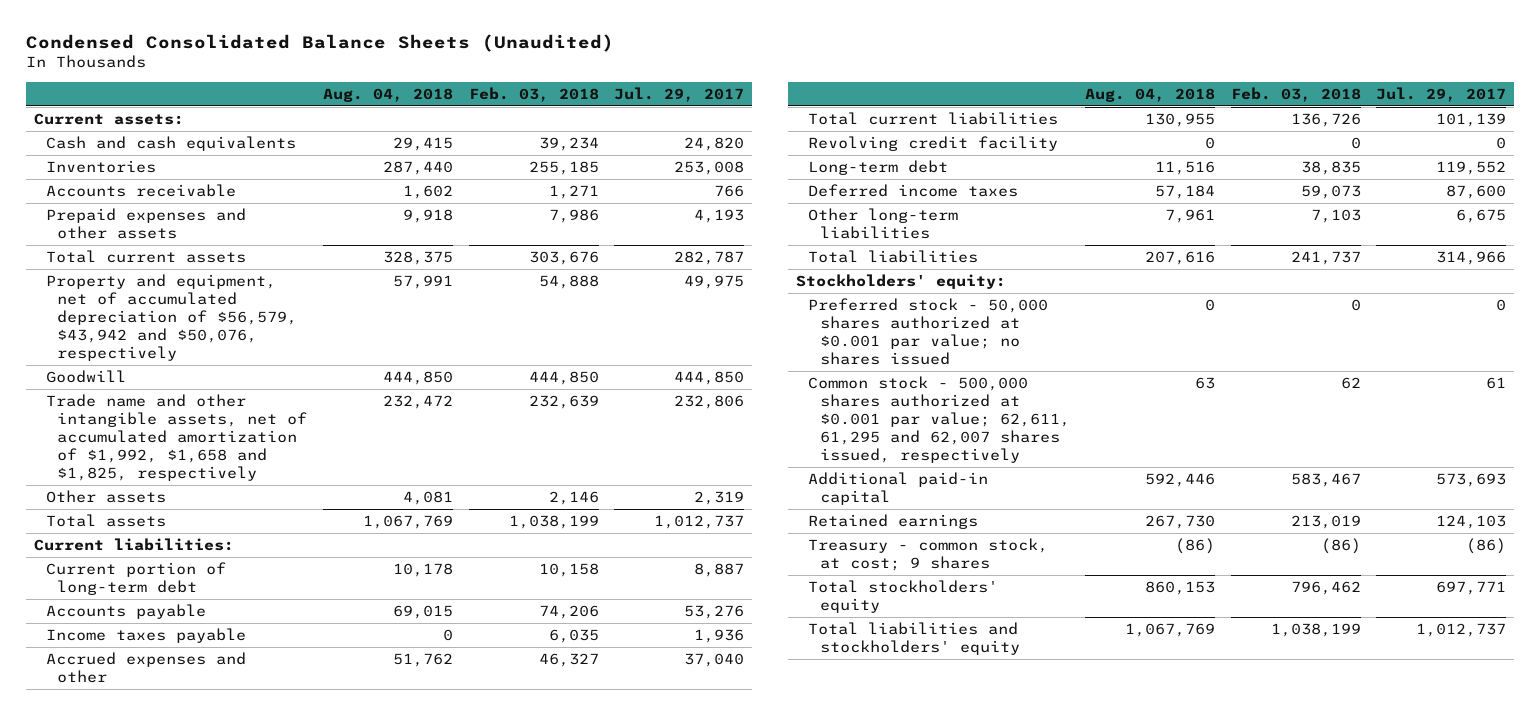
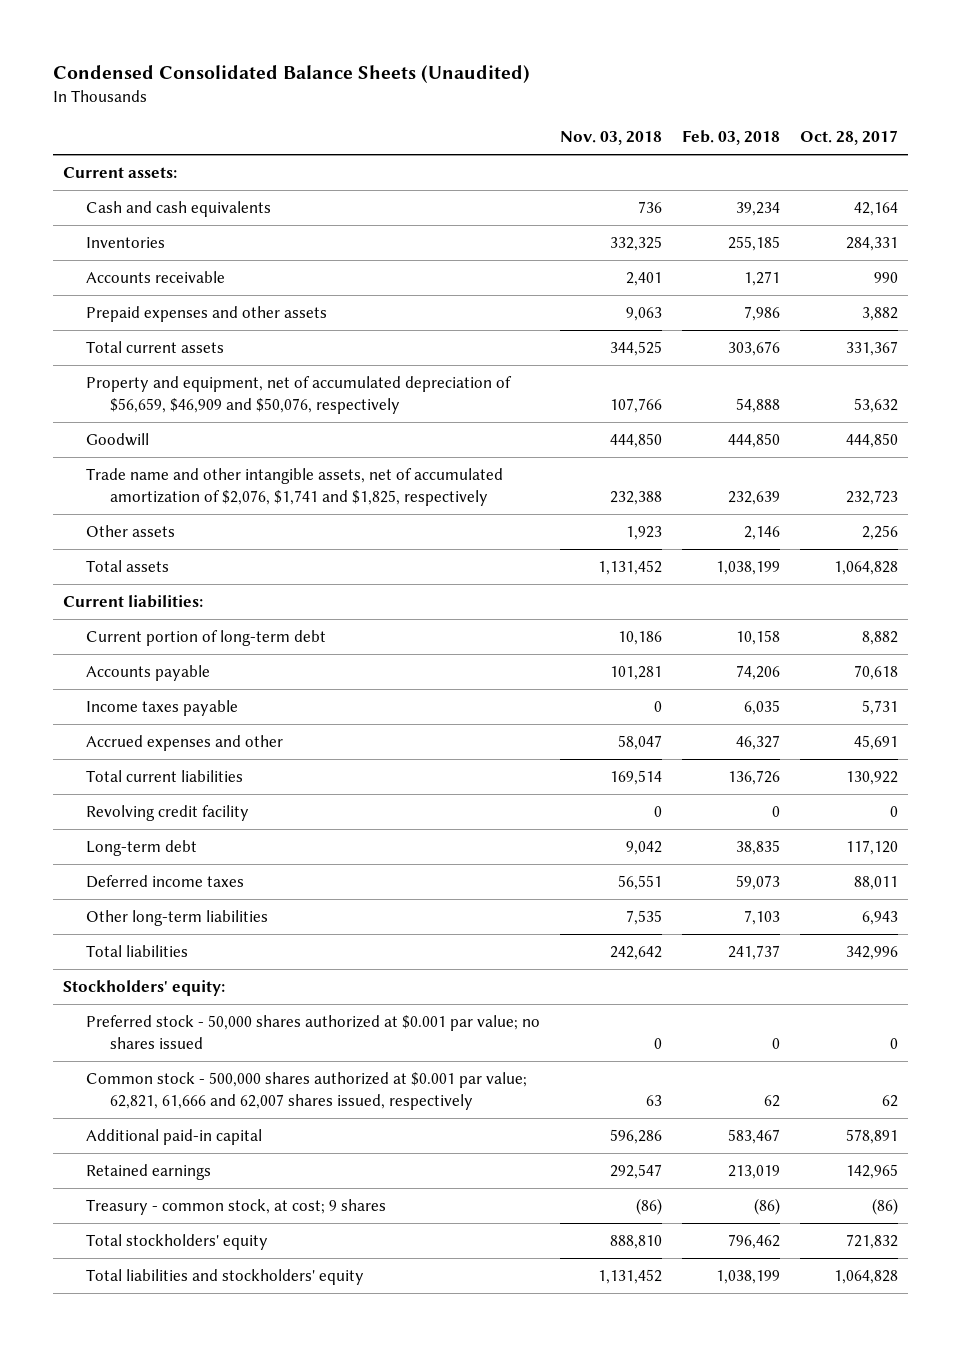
[323,87,454,102] Aug. 04, 2018 -> none
[614,86,745,102] Jul. 29, 2017 -> none
none -> [560,131,663,146] Nov. 03, 2018
none -> [799,130,898,146] Oct. 28, 2017
[45,273,298,361] Property and equipment, net of accumulated depreciation of $56,579, $43,942 and $50,076, respectively -> [86,376,513,414] Property and equipment, net of accumulated depreciation of $56,659, $46,909 and $50,076, respectively
[45,393,308,481] Trade name and other intangible assets, net of accumulated amortization of $1,992, $1,658 and $1,825, respectively -> [86,468,504,506] Trade name and other intangible assets, net of accumulated amortization of $2,076, $1,741 and $1,825, respectively
[807,375,1070,463] Common stock - 500,000 shares authorized at $0.001 par value; 62,611, 61,295 and 62,007 shares issued, respectively -> [86,1072,528,1110] Common stock - 500,000 shares authorized at $0.001 par value; 62,821, 61,666 and 62,007 shares issued, respectively

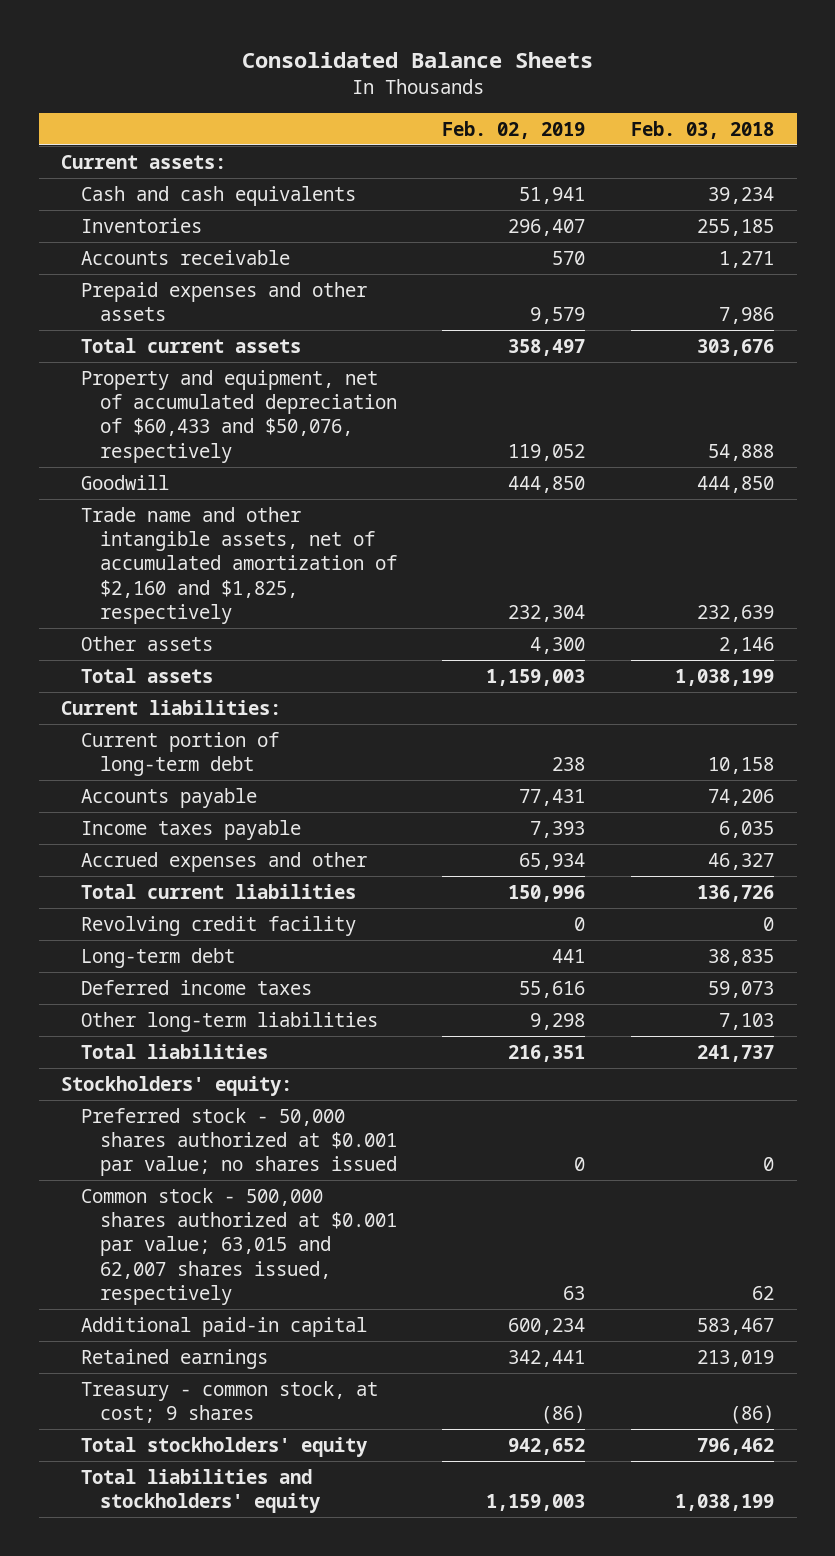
[53,65,531,84] Condensed Consolidated Balance Sheets (Unaudited) -> [241,52,593,69] Consolidated Balance Sheets
[560,131,663,146] Nov. 03, 2018 -> none
[799,130,898,146] Oct. 28, 2017 -> none
none -> [442,120,586,139] Feb. 02, 2019
[86,376,513,414] Property and equipment, net of accumulated depreciation of $56,659, $46,909 and $50,076, respectively -> [80,369,397,463] Property and equipment, net of accumulated depreciation of $60,433 and $50,076, respectively
[86,468,504,506] Trade name and other intangible assets, net of accumulated amortization of $2,076, $1,741 and $1,825, respectively -> [80,506,397,625] Trade name and other intangible assets, net of accumulated amortization of $2,160 and $1,825, respectively
[86,1072,528,1110] Common stock - 500,000 shares authorized at $0.001 par value; 62,821, 61,666 and 62,007 shares issued, respectively -> [80,1187,397,1306] Common stock - 500,000 shares authorized at $0.001 par value; 63,015 and 62,007 shares issued, respectively

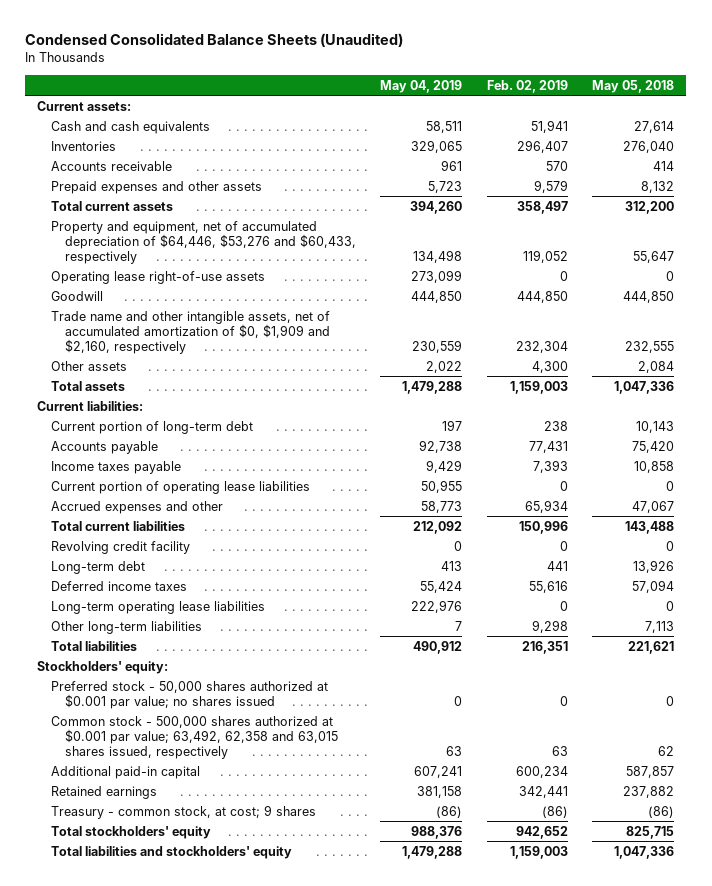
[241,52,593,69] Consolidated Balance Sheets -> [25,32,404,47] Condensed Consolidated Balance Sheets (Unaudited)
[630,120,774,139] Feb. 03, 2018 -> none
none -> [380,79,463,93] May 04, 2019
none -> [592,79,675,93] May 05, 2018
[80,369,397,463] Property and equipment, net of accumulated depreciation of $60,433 and $50,076, respectively -> [50,220,356,264] Property and equipment, net of accumulated depreciation of $64,446, $53,276 and $60,433, respectively
none -> [50,270,265,284] Operating lease right-of-use assets
[80,506,397,625] Trade name and other intangible assets, net of accumulated amortization of $2,160 and $1,825, respectively -> [50,310,330,354] Trade name and other intangible assets, net of accumulated amortization of $0, $1,909 and $2,160, respectively
none -> [50,480,310,494] Current portion of operating lease liabilities
none -> [50,600,265,614] Long-term operating lease liabilities
[80,1187,397,1306] Common stock - 500,000 shares authorized at $0.001 par value; 63,015 and 62,007 shares issued, respectively -> [50,715,338,759] Common stock - 500,000 shares authorized at $0.001 par value; 63,492, 62,358 and 63,015 shares issued, respectively

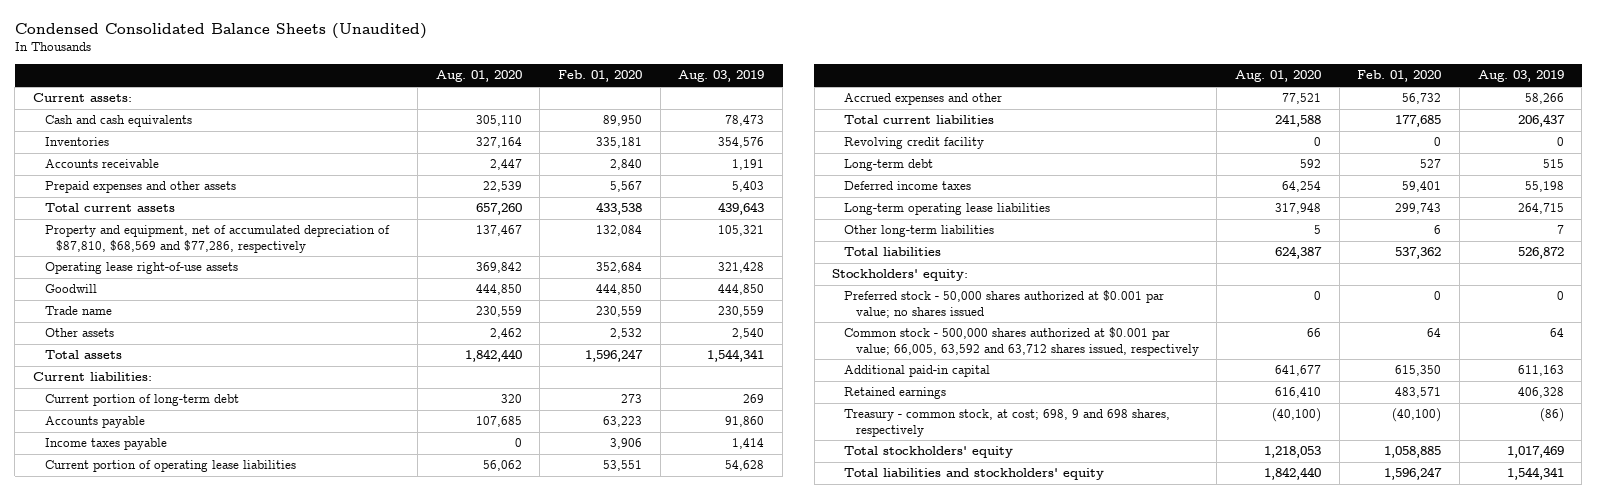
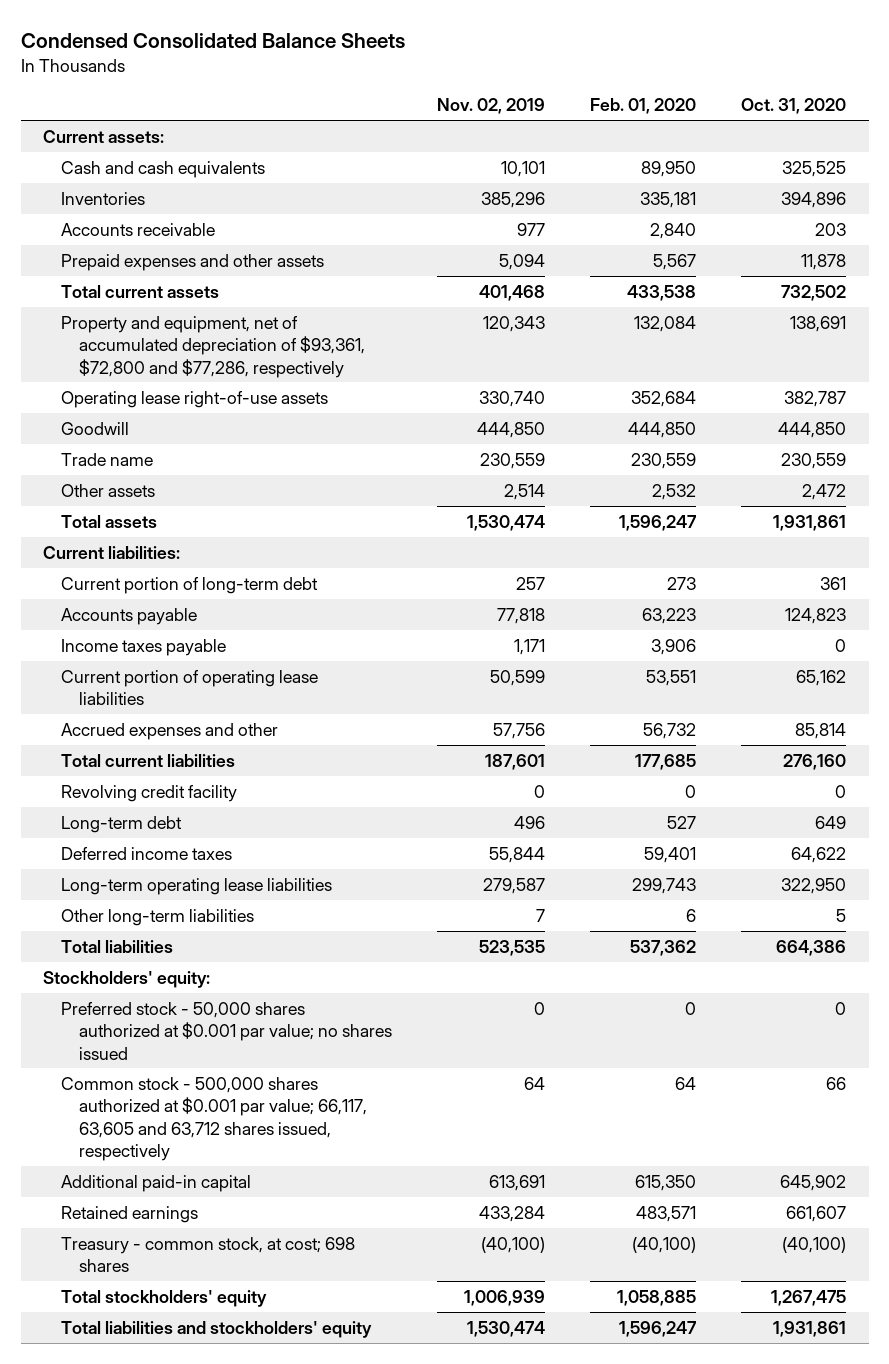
[14,23,427,40] Condensed Consolidated Balance Sheets (Unaudited) -> [20,32,405,48] Condensed Consolidated Balance Sheets
[435,70,522,83] Aug. 01, 2020 -> none
[678,70,765,83] Aug. 03, 2019 -> none
none -> [436,98,545,115] Nov. 02, 2019
none -> [741,98,847,115] Oct. 31, 2020
[44,225,390,253] Property and equipment, net of accumulated depreciation of $87,810, $68,569 and $77,286, respectively -> [60,315,365,378] Property and equipment, net of accumulated depreciation of $93,361, $72,800 and $77,286, respectively
[844,327,1199,356] Common stock - 500,000 shares authorized at $0.001 par value; 66,005, 63,592 and 63,712 shares issued, respectively -> [60,1076,367,1161] Common stock - 500,000 shares authorized at $0.001 par value; 66,117, 63,605 and 63,712 shares issued, respectively
[844,409,1171,437] Treasury - common stock, at cost; 698, 9 and 698 shares, respectively -> [60,1236,355,1273] Treasury - common stock, at cost; 698 shares

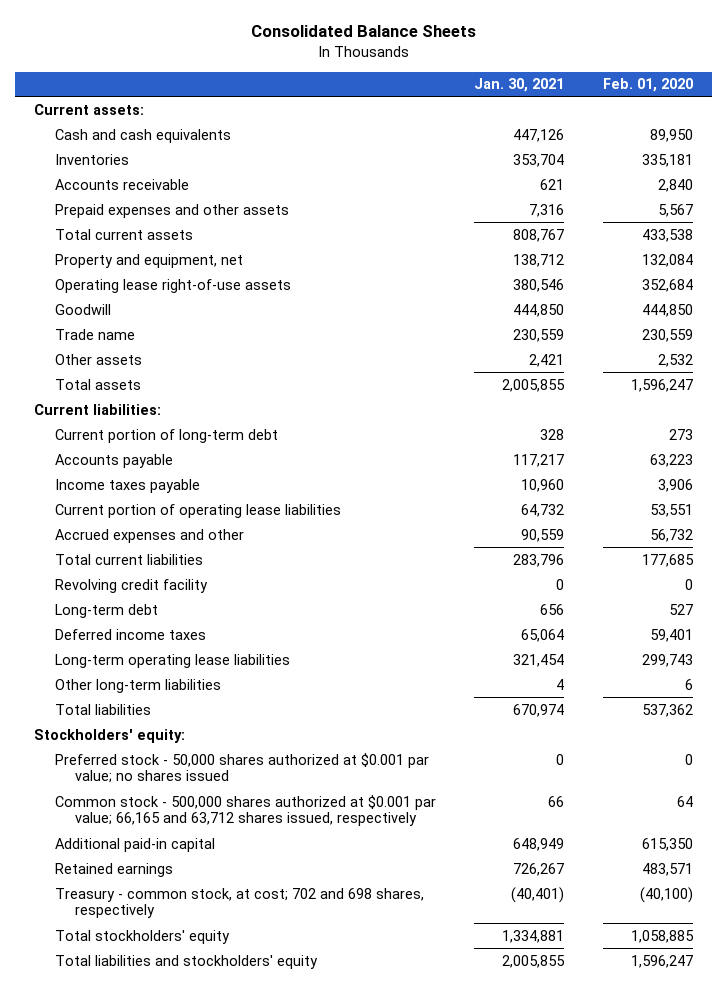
[20,32,405,48] Condensed Consolidated Balance Sheets -> [250,25,476,38] Consolidated Balance Sheets
[436,98,545,115] Nov. 02, 2019 -> none
[741,98,847,115] Oct. 31, 2020 -> none
none -> [474,78,565,93] Jan. 30, 2021
[60,315,365,378] Property and equipment, net of accumulated depreciation of $93,361, $72,800 and $77,286, respectively -> [54,253,243,268] Property and equipment, net
[60,1076,367,1161] Common stock - 500,000 shares authorized at $0.001 par value; 66,117, 63,605 and 63,712 shares issued, respectively -> [54,794,436,827] Common stock - 500,000 shares authorized at $0.001 par value; 66,165 and 63,712 shares issued, respectively
[60,1236,355,1273] Treasury - common stock, at cost; 698 shares -> [54,887,424,919] Treasury - common stock, at cost; 702 and 698 shares, respectively

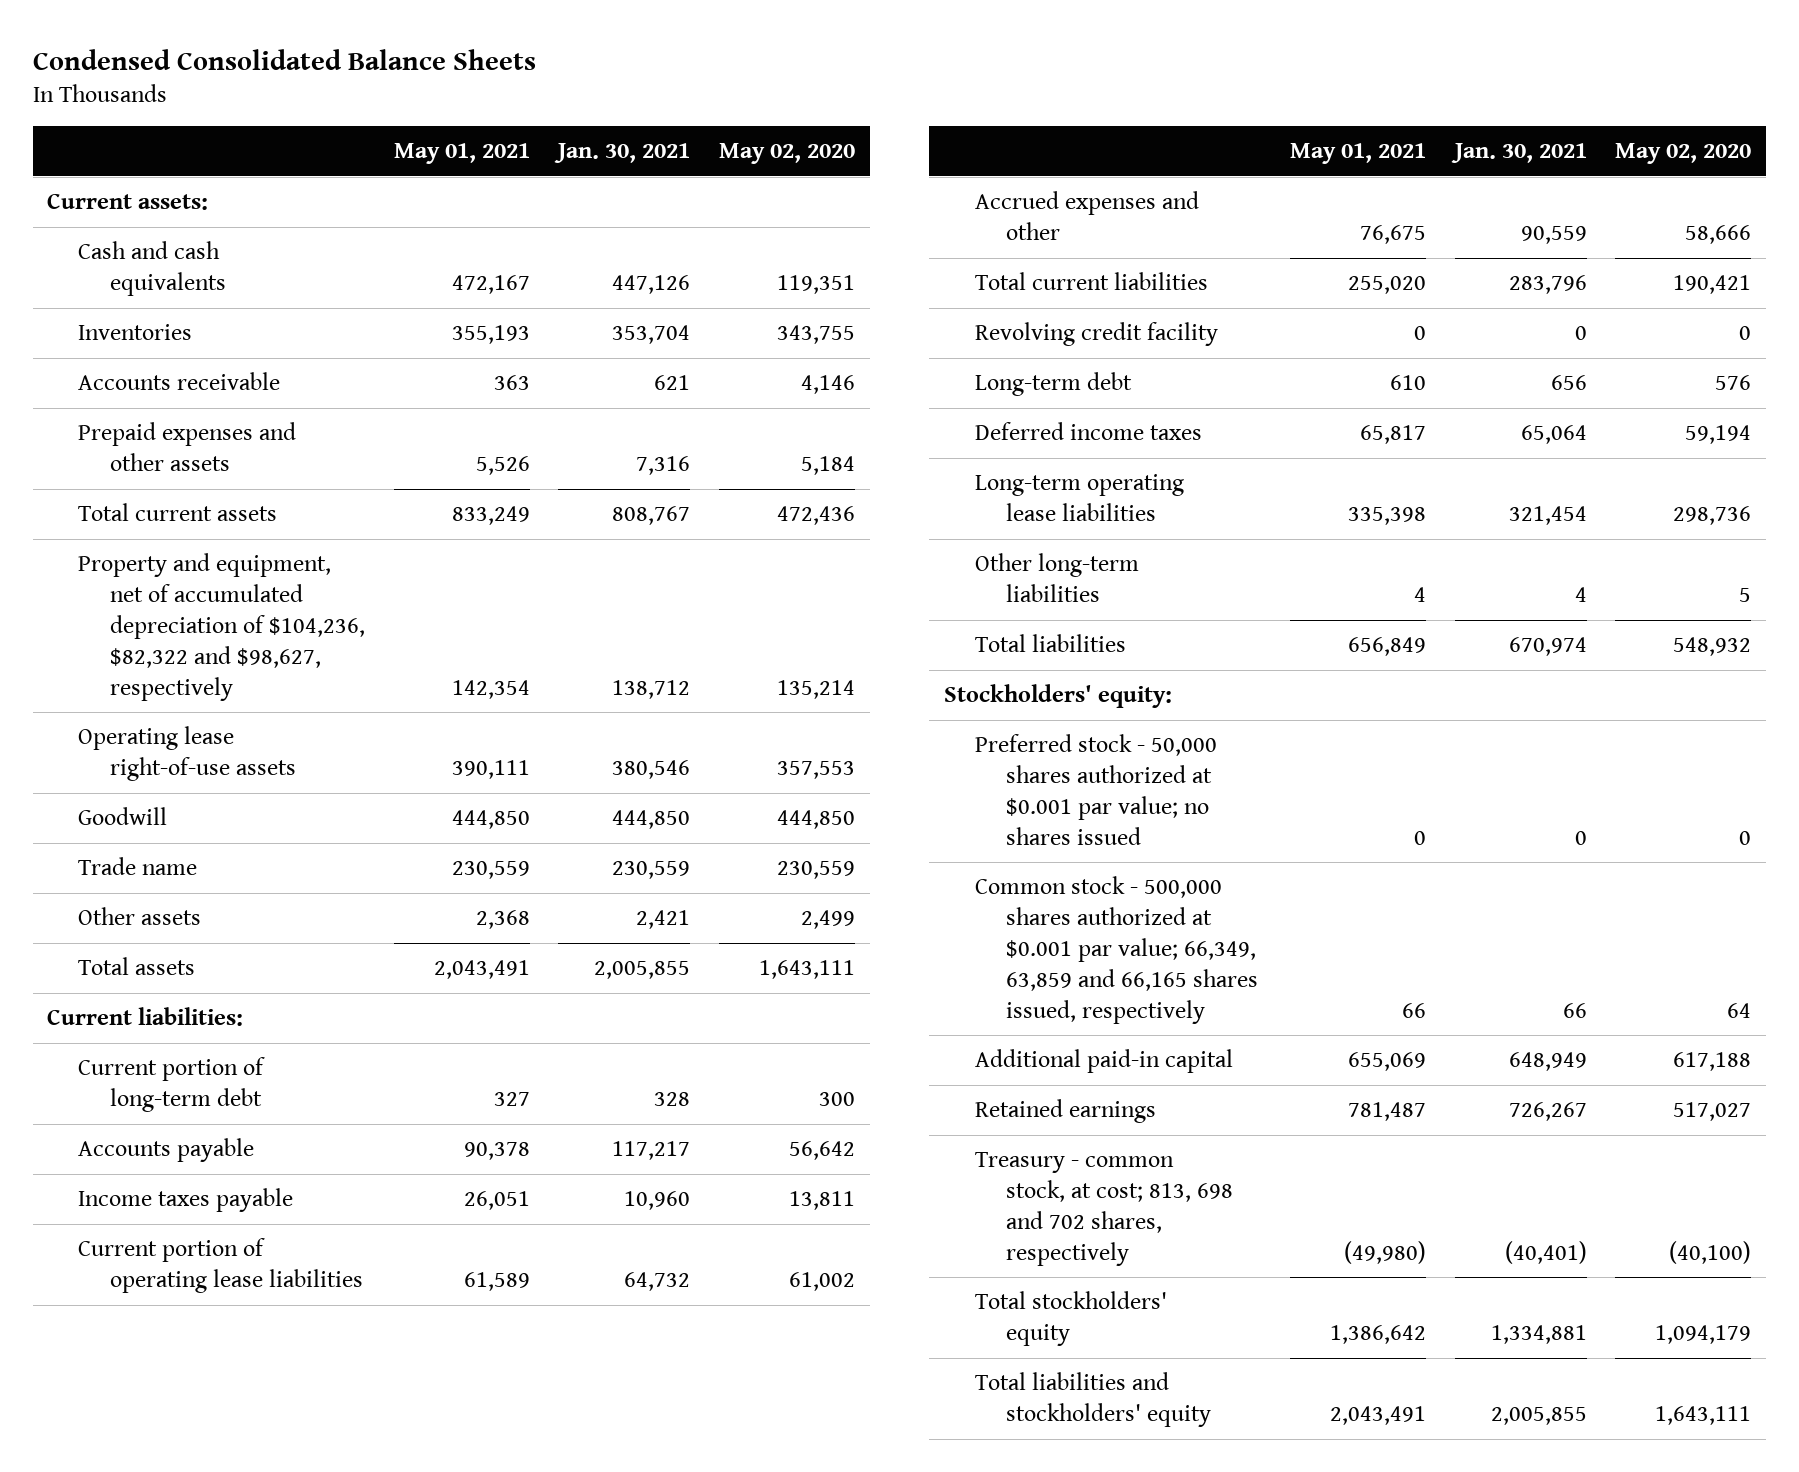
[250,25,476,38] Consolidated Balance Sheets -> [32,48,536,70] Condensed Consolidated Balance Sheets
[602,78,693,93] Feb. 01, 2020 -> none
none -> [393,143,530,165] May 01, 2021
none -> [719,143,856,165] May 02, 2020
[54,253,243,268] Property and equipment, net -> [78,553,365,701] Property and equipment, net of accumulated depreciation of $104,236, $82,322 and $98,627, respectively
[54,794,436,827] Common stock - 500,000 shares authorized at $0.001 par value; 66,165 and 63,712 shares issued, respectively -> [974,876,1258,1024] Common stock - 500,000 shares authorized at $0.001 par value; 66,349, 63,859 and 66,165 shares issued, respectively
[54,887,424,919] Treasury - common stock, at cost; 702 and 698 shares, respectively -> [974,1152,1233,1266] Treasury - common stock, at cost; 813, 698 and 702 shares, respectively

